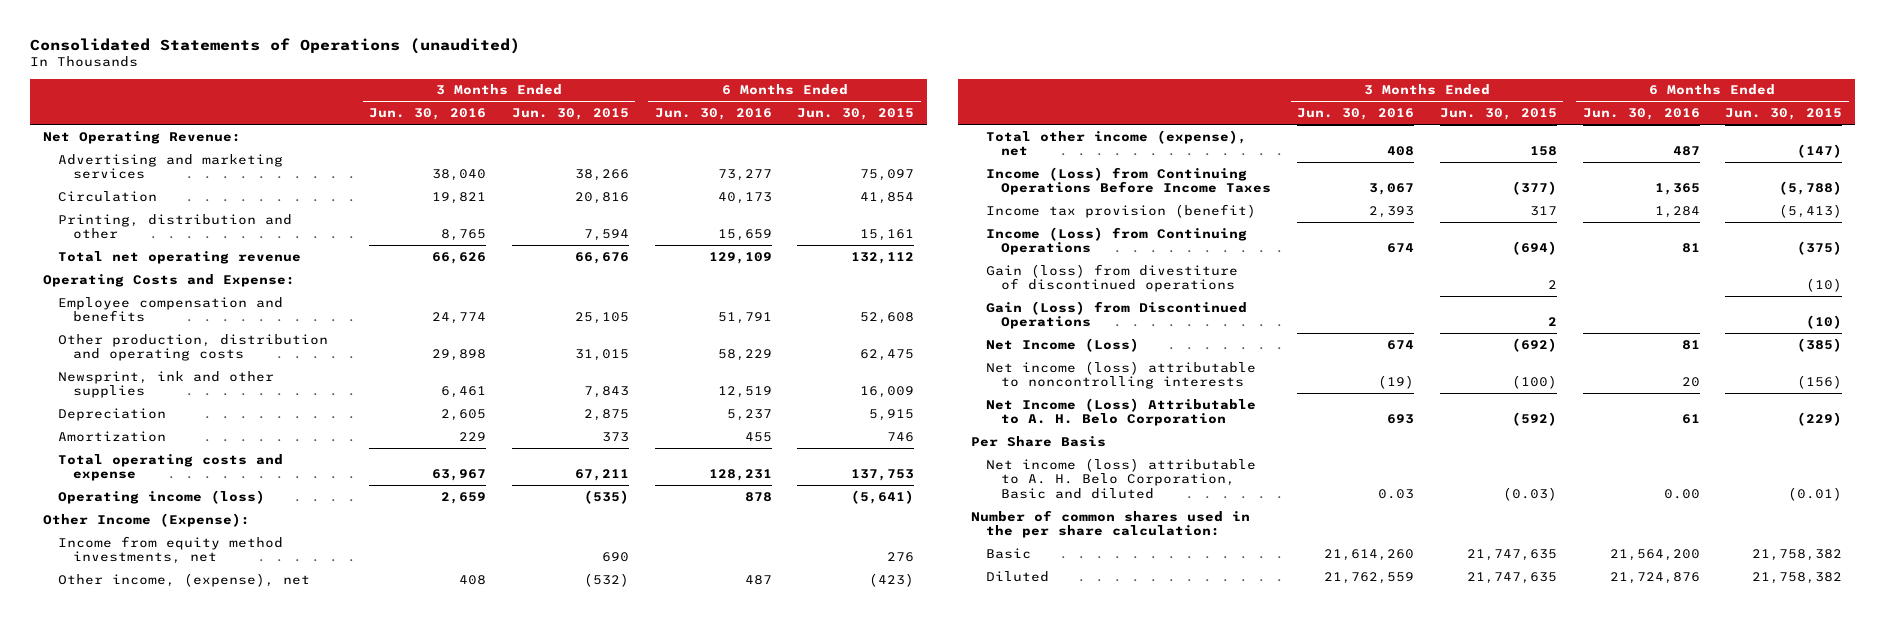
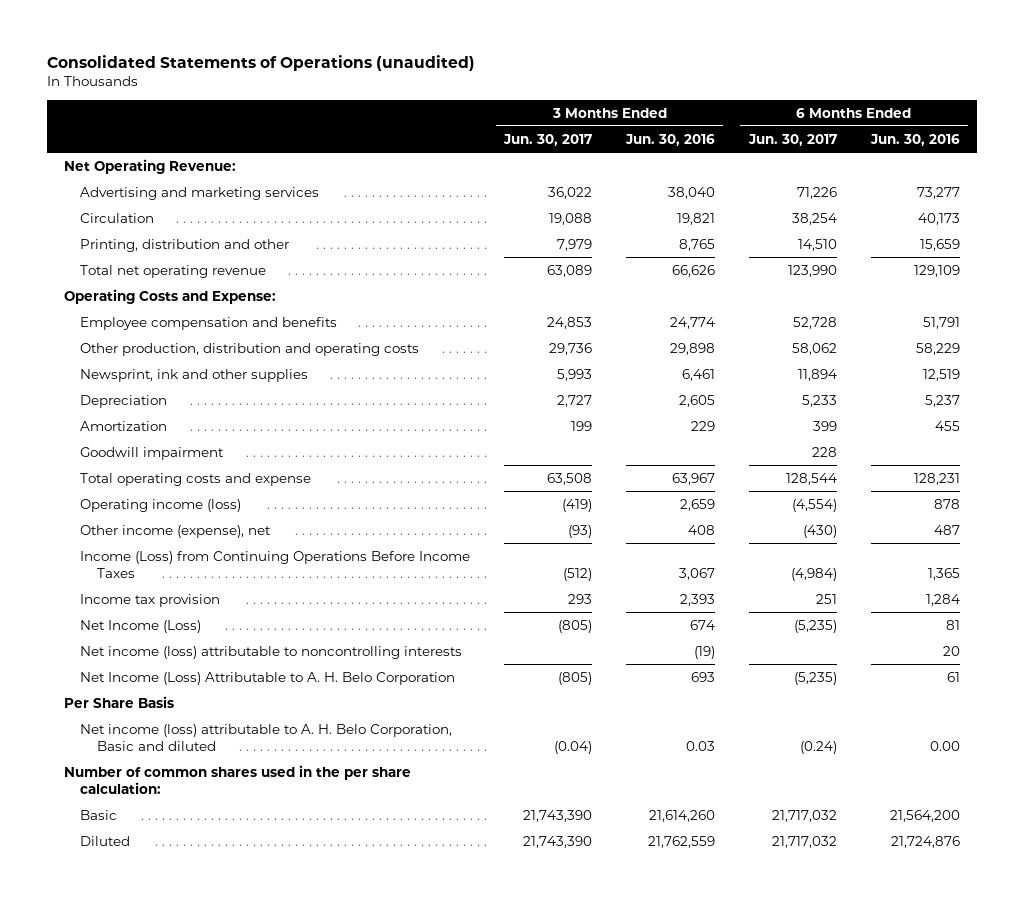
[511,108,629,121] Jun. 30, 2015 -> none
[797,108,915,121] Jun. 30, 2015 -> none
none -> [503,133,593,146] Jun. 30, 2017
none -> [747,133,837,146] Jun. 30, 2017
none -> [80,446,225,460] Goodwill impairment
[43,512,251,527] Other Income (Expense): -> none
[58,535,284,565] Income from equity method investments, net -> none
[986,129,1248,157] Total other income (expense), net -> none
[58,572,311,587] Other income, (expense), net -> [80,524,272,538] Other income (expense), net
[986,226,1248,256] Income (Loss) from Continuing Operations -> none
[986,263,1239,293] Gain (loss) from divestiture of discontinued operations -> none
[986,300,1248,330] Gain (Loss) from Discontinued Operations -> none
[986,203,1257,218] Income tax provision (benefit) -> [80,593,221,607] Income tax provision

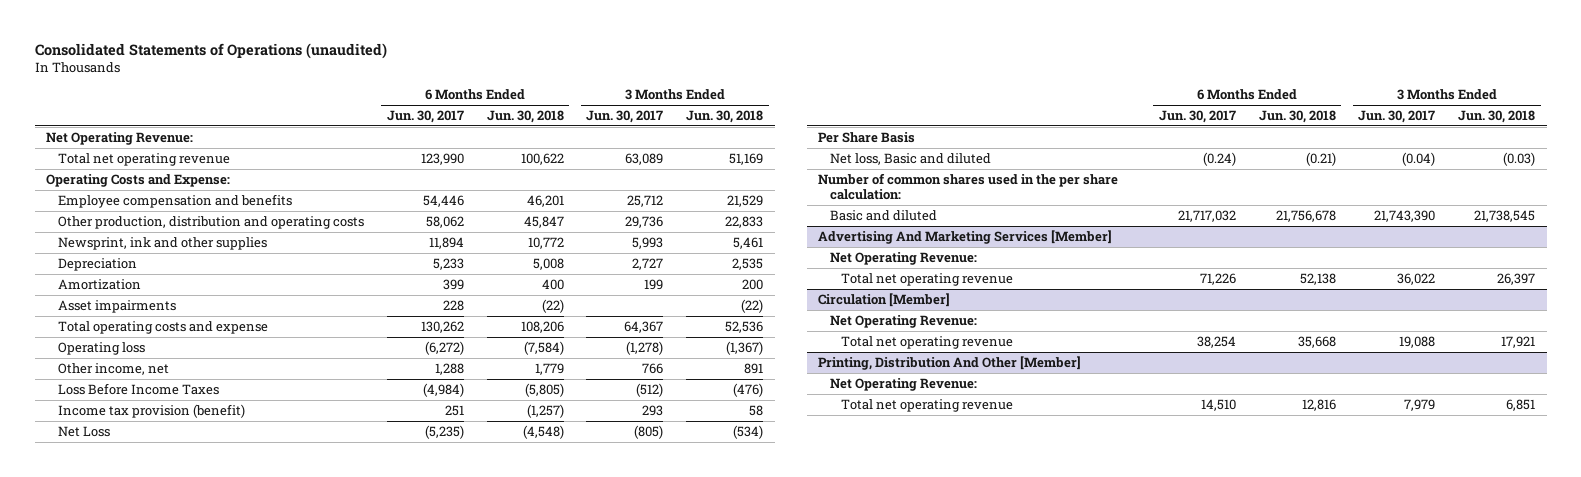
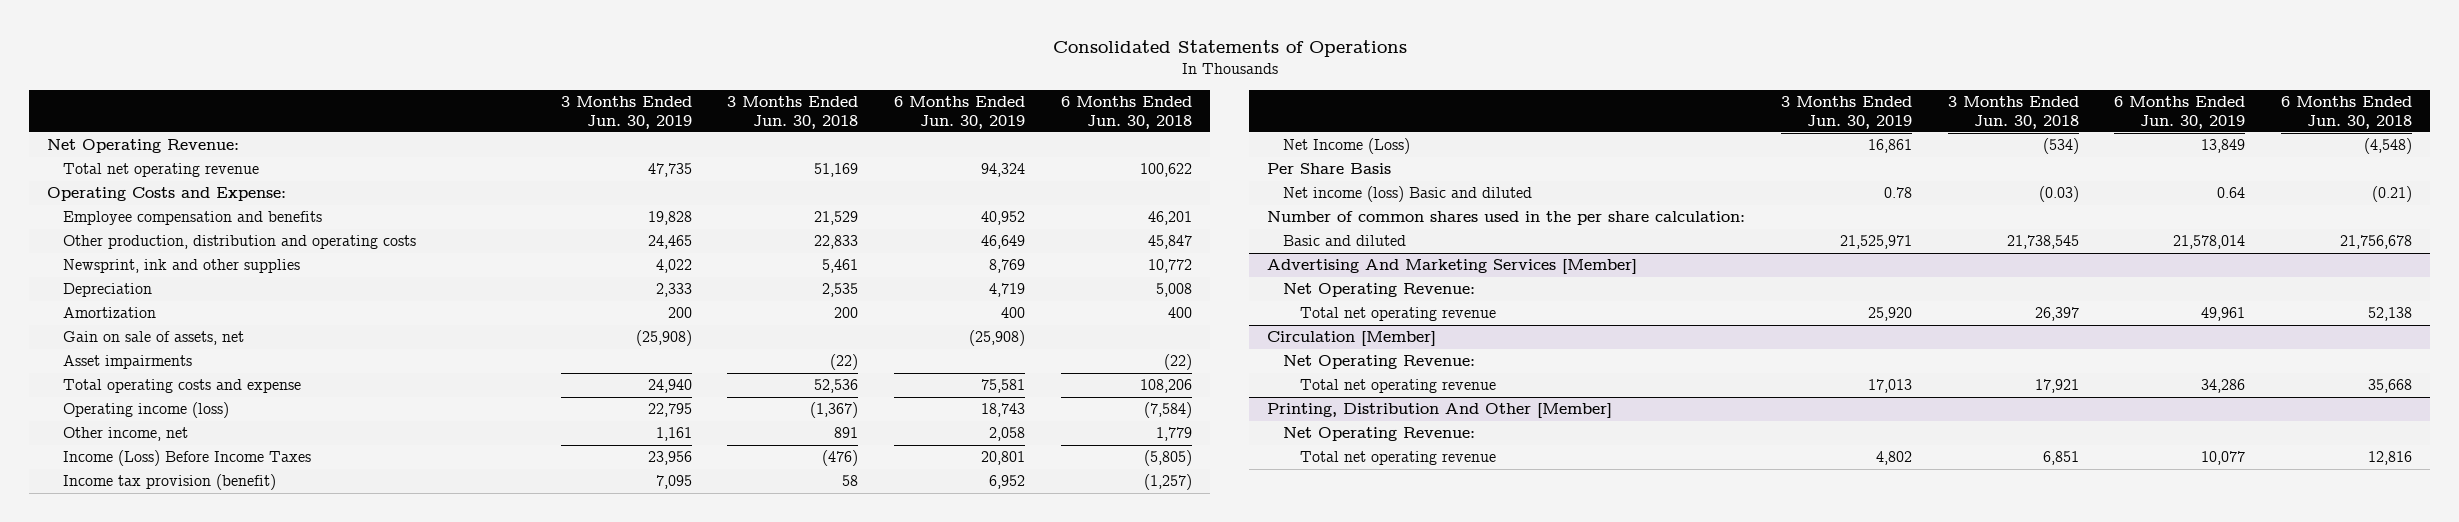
[34,42,387,59] Consolidated Statements of Operations (unaudited) -> [1052,40,1407,58] Consolidated Statements of Operations
[386,110,464,124] Jun. 30, 2017 -> none
[586,110,664,124] Jun. 30, 2017 -> none
none -> [560,96,692,129] 3 Months Ended Jun. 30, 2019
none -> [894,96,1026,129] 6 Months Ended Jun. 30, 2019
none -> [63,331,245,346] Gain on sale of assets, net
[57,341,145,355] Operating loss -> [63,402,230,419] Operating income (loss)
[57,382,219,395] Loss Before Income Taxes -> [63,450,312,467] Income (Loss) Before Income Taxes
[57,425,110,437] Net Loss -> [1283,138,1411,155] Net Income (Loss)
[829,152,991,165] Net loss, Basic and diluted -> [1283,186,1533,203] Net income (loss) Basic and diluted

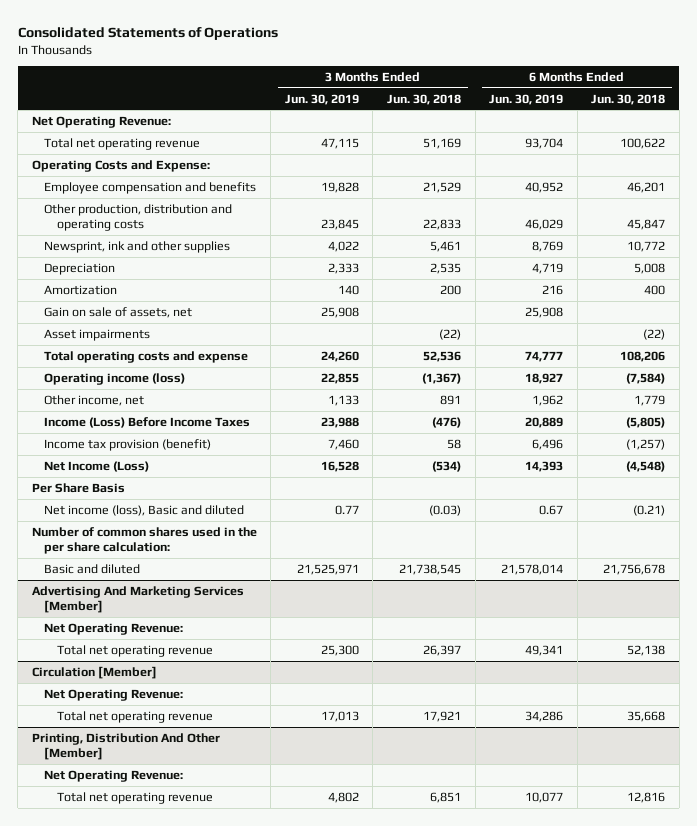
[647,163,692,178] 47,735 -> [320,137,359,149] 47,115
[981,163,1026,178] 94,324 -> [525,137,564,149] 93,704
[647,235,692,250] 24,465 -> [320,218,359,230] 23,845
[981,235,1026,250] 46,649 -> [525,218,564,230] 46,029
[667,307,692,319] 200 -> [337,284,359,295] 140
[1001,307,1026,319] 400 -> [542,284,564,295] 216
[635,330,692,347] (25,908) -> [320,306,359,318] 25,908
[969,330,1026,347] (25,908) -> [525,306,564,318] 25,908
[647,379,692,394] 24,940 -> [320,350,359,362] 24,260
[981,379,1026,394] 75,581 -> [525,350,564,362] 74,777
[647,403,692,418] 22,795 -> [320,372,359,384] 22,855
[981,403,1026,418] 18,743 -> [525,372,564,384] 18,927
[655,427,692,442] 1,161 -> [327,394,359,406] 1,133
[989,427,1026,442] 2,058 -> [532,394,564,406] 1,962
[647,451,692,466] 23,956 -> [320,416,359,428] 23,988
[981,451,1026,466] 20,801 -> [525,416,564,428] 20,889
[655,475,692,490] 7,095 -> [327,438,359,450] 7,460
[989,475,1026,490] 6,952 -> [532,438,564,450] 6,496
[1867,139,1912,154] 16,861 -> [320,460,359,472] 16,528
[2201,139,2246,154] 13,849 -> [525,460,564,472] 14,393
[1283,186,1533,203] Net income (loss) Basic and diluted -> [44,504,245,516] Net income (loss), Basic and diluted
[1883,187,1912,199] 0.78 -> [334,504,359,515] 0.77
[2217,187,2246,199] 0.64 -> [539,504,564,515] 0.67
[1867,307,1912,322] 25,920 -> [320,644,359,656] 25,300
[2201,307,2246,322] 49,961 -> [525,644,564,656] 49,341

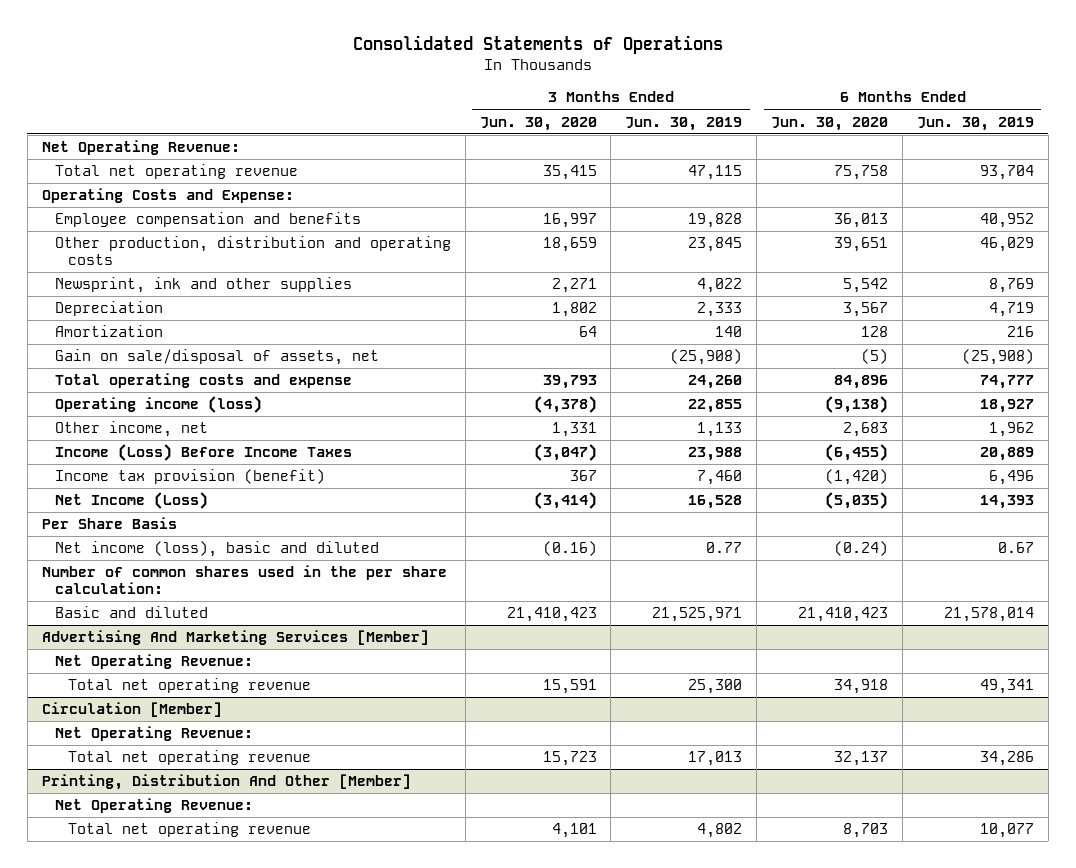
[386,93,461,105] Jun. 30, 2018 -> none
[591,93,666,105] Jun. 30, 2018 -> none
none -> [479,116,597,131] Jun. 30, 2020
none -> [771,116,889,131] Jun. 30, 2020
[44,328,151,341] Asset impairments -> none
[44,306,193,318] Gain on sale of assets, net -> [54,349,379,366] Gain on sale/disposal of assets, net
[320,306,359,318] 25,908 -> [670,349,743,366] (25,908)
[525,306,564,318] 25,908 -> [961,349,1034,366] (25,908)
[44,504,245,516] Net income (loss), Basic and diluted -> [54,541,379,558] Net income (loss), basic and diluted

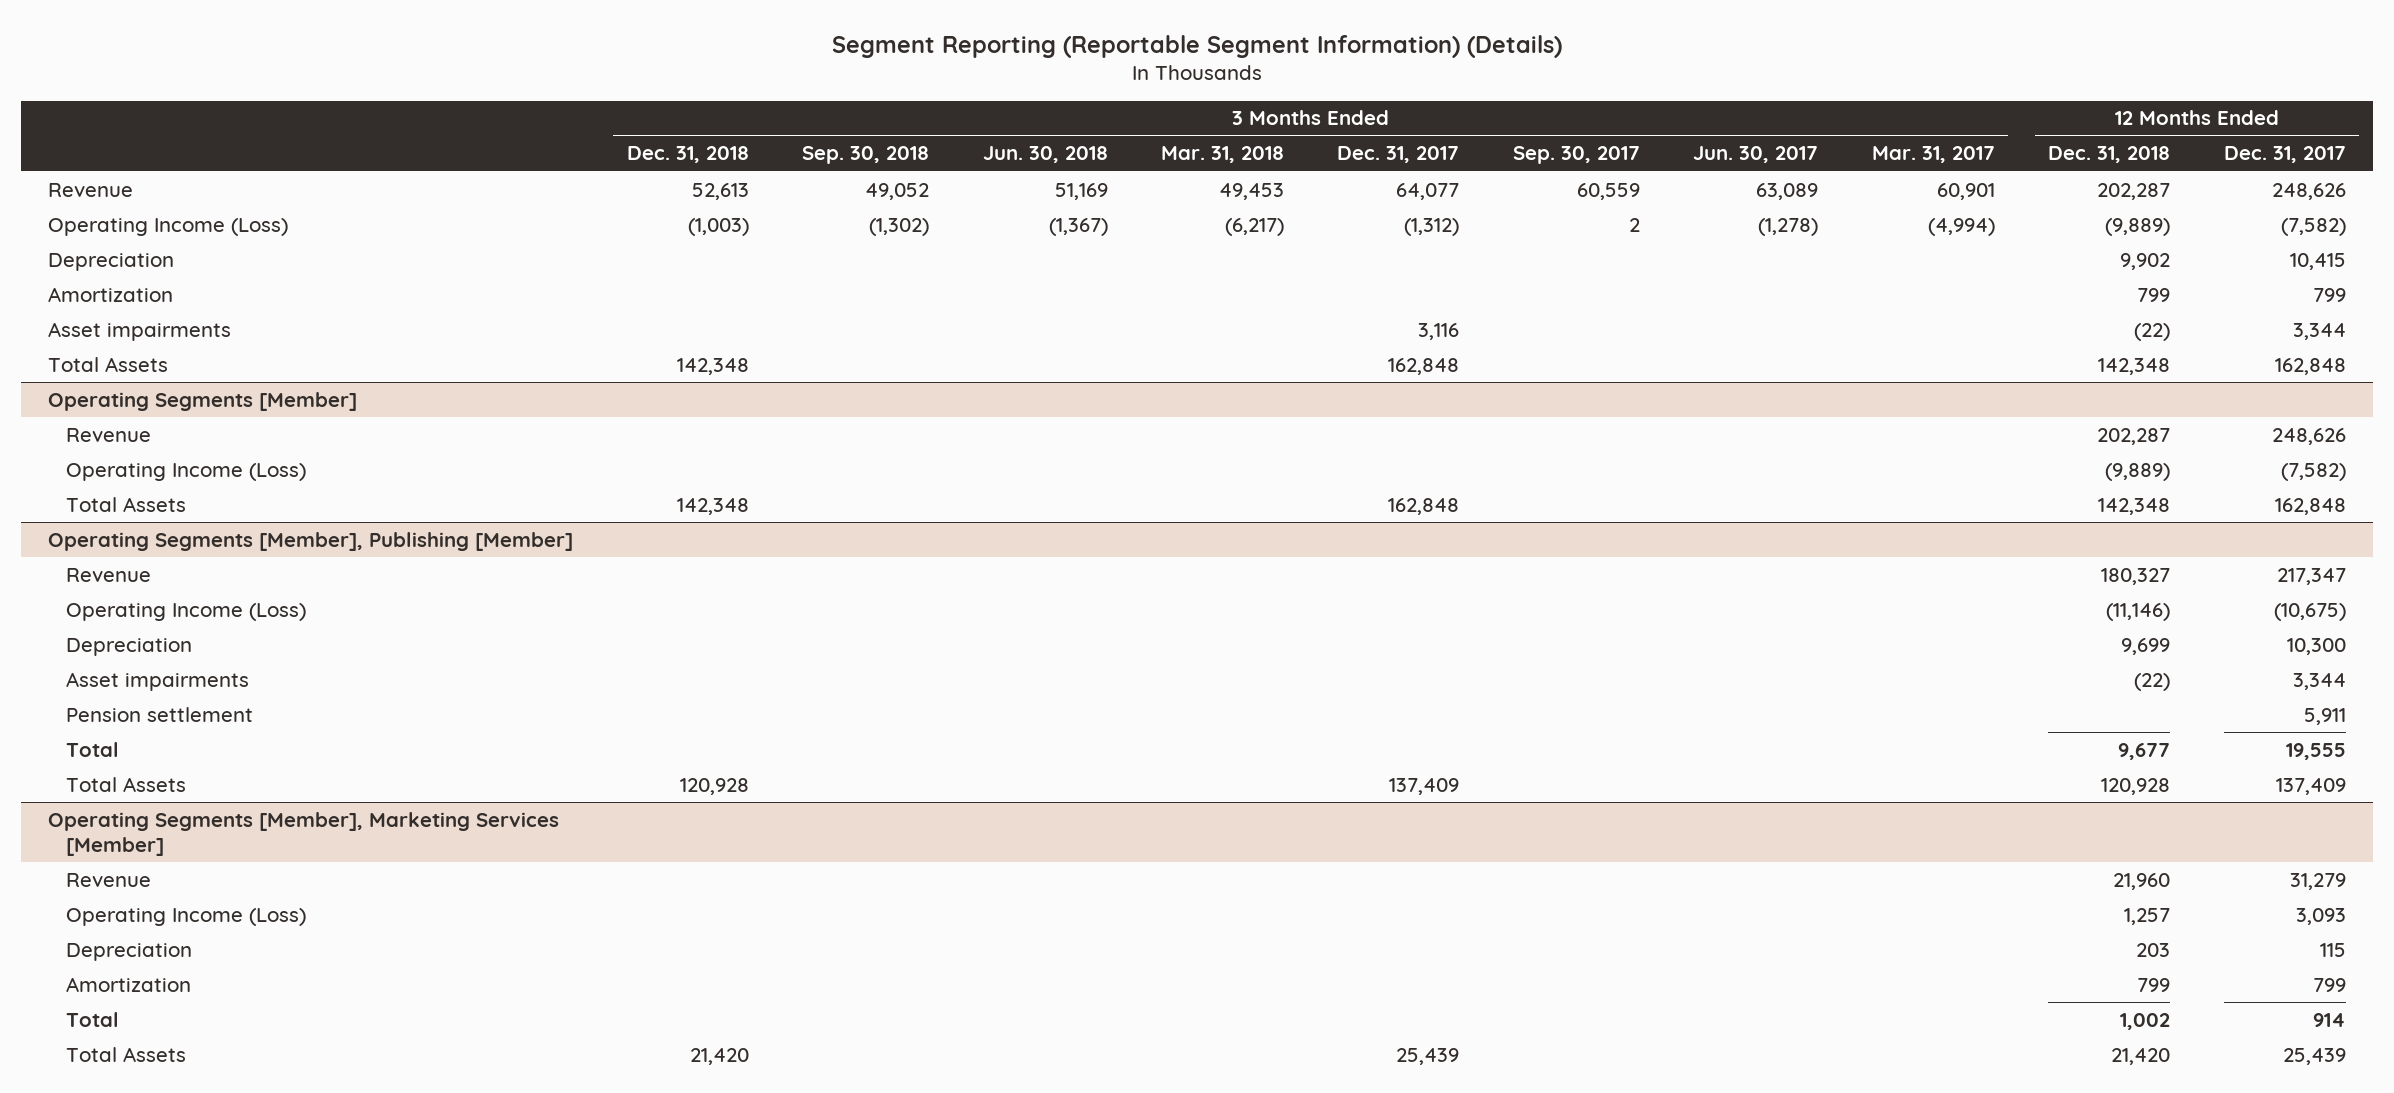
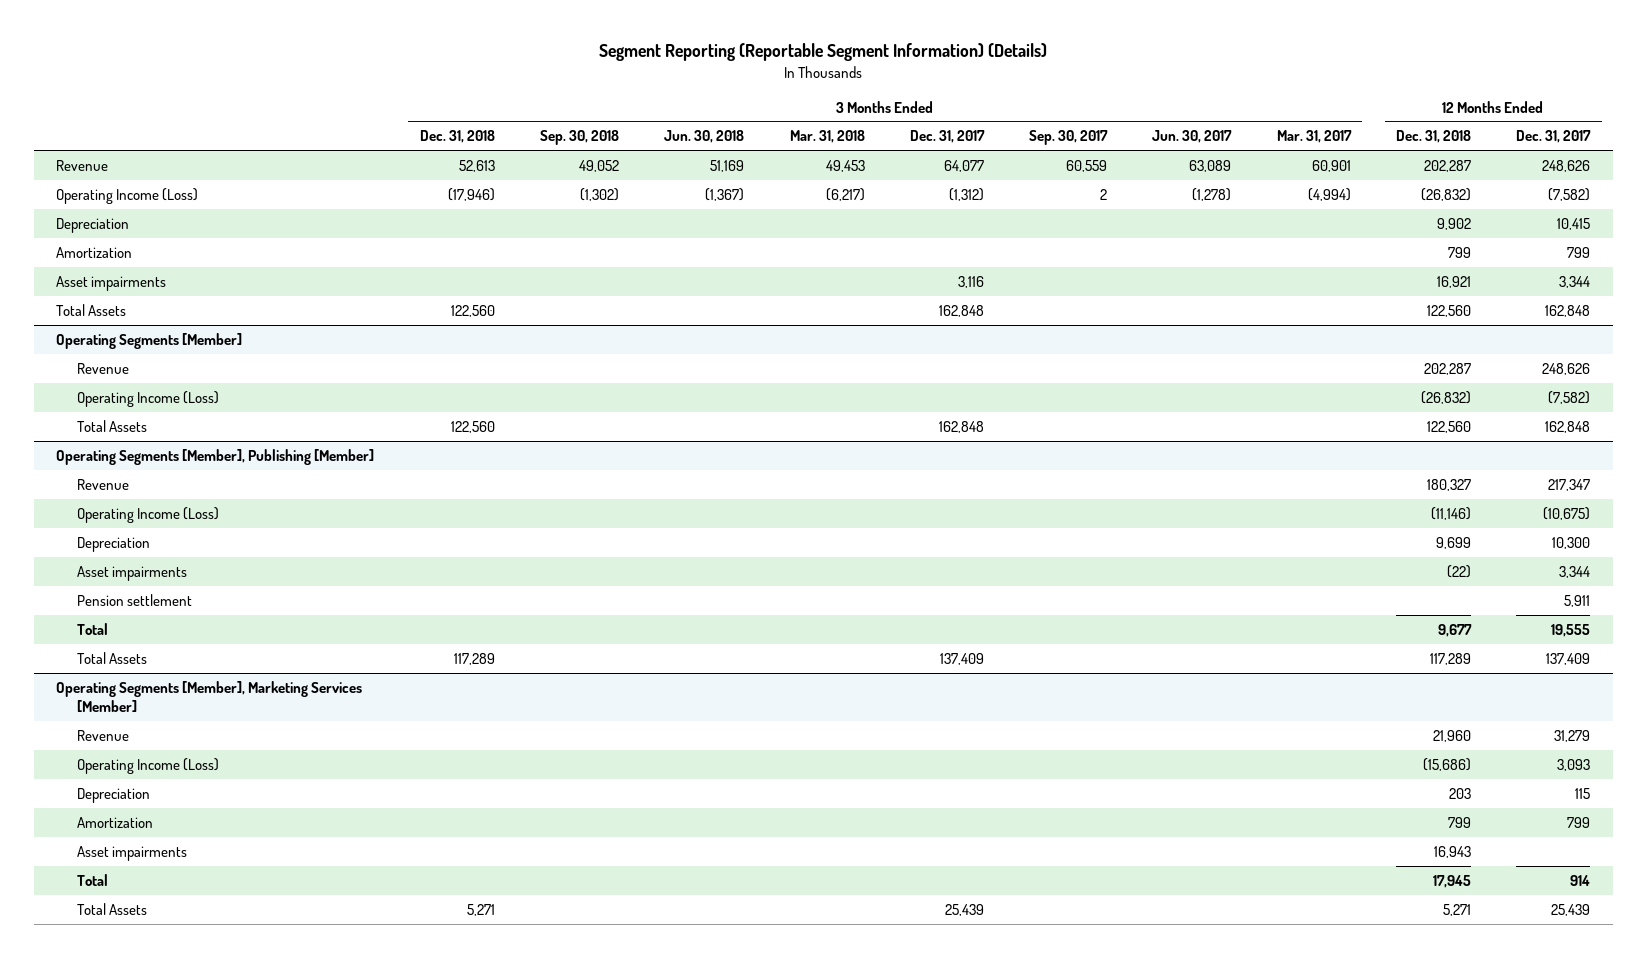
[687,217,749,236] (1,003) -> [447,187,495,201] (17,946)
[2105,217,2171,236] (9,889) -> [1420,187,1471,201] (26,832)
[2134,322,2171,341] (22) -> [1436,275,1471,288] 16,921
[676,357,749,375] 142,348 -> [450,304,495,317] 122,560
[2098,357,2171,375] 142,348 -> [1426,304,1471,317] 122,560
[2105,462,2171,481] (9,889) -> [1420,390,1471,404] (26,832)
[676,497,749,515] 142,348 -> [450,420,495,433] 122,560
[2098,497,2171,515] 142,348 -> [1426,420,1471,433] 122,560
[679,777,749,795] 120,928 -> [453,652,495,665] 117,289
[2101,777,2171,795] 120,928 -> [1429,652,1471,665] 117,289
[2124,907,2171,925] 1,257 -> [1422,757,1471,771] (15,686)
none -> [77,845,188,861] Asset impairments
[2120,1012,2171,1030] 1,002 -> [1432,874,1471,888] 17,945
[689,1047,749,1065] 21,420 -> [466,903,495,916] 5,271
[2111,1047,2171,1065] 21,420 -> [1442,903,1471,916] 5,271

